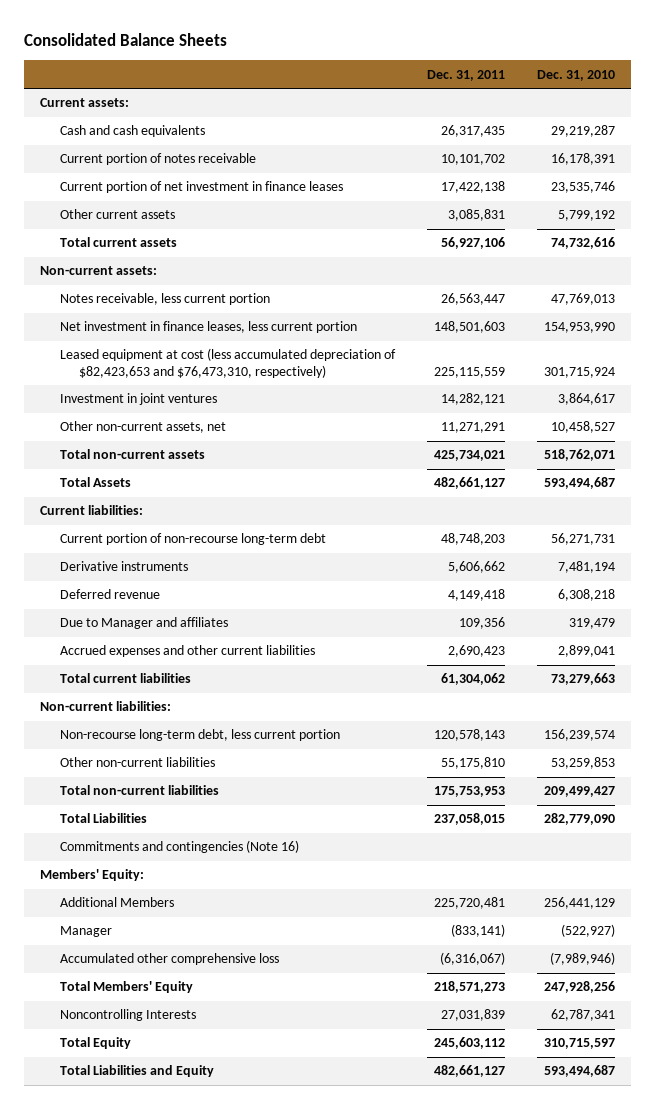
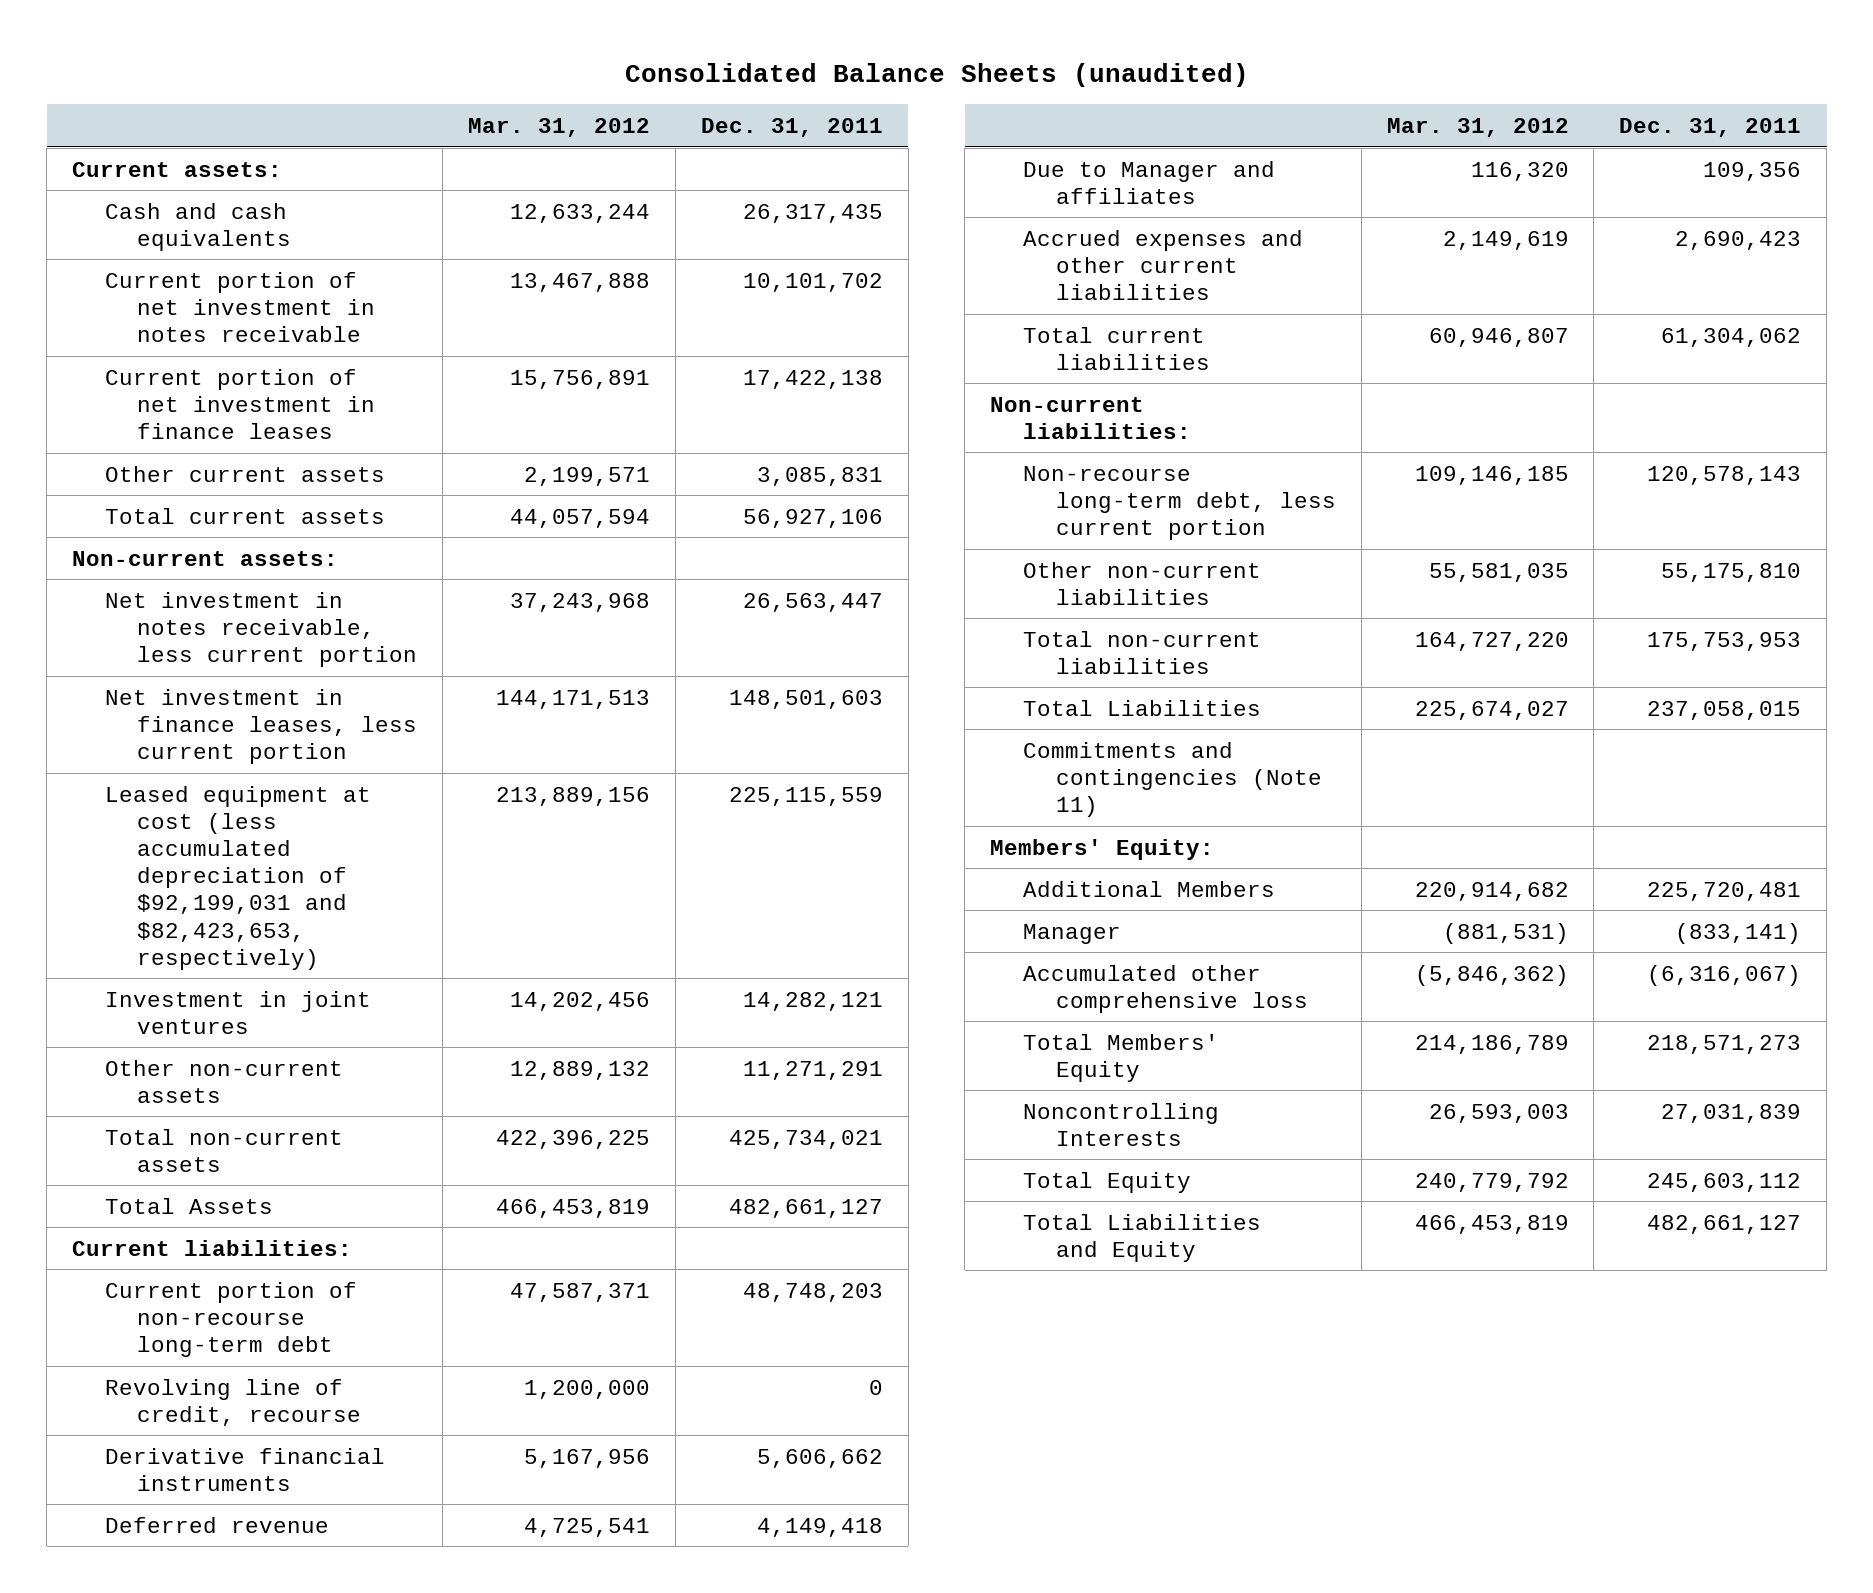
[24,33,228,47] Consolidated Balance Sheets -> [624,62,1249,87] Consolidated Balance Sheets (unaudited)
[537,69,616,81] Dec. 31, 2010 -> none
none -> [468,118,651,138] Mar. 31, 2012
[59,153,256,166] Current portion of notes receivable -> [104,271,376,342] Current portion of net investment in notes receivable
[59,293,270,306] Notes receivable, less current portion -> [104,591,418,667] Net investment in notes receivable, less current portion
[59,348,396,378] Leased equipment at cost (less accumulated depreciation of $82,423,653 and $76,473,310, respectively) -> [104,785,371,970] Leased equipment at cost (less accumulated depreciation of $92,199,031 and $82,423,653, respectively)
[59,421,226,434] Other non-current assets, net -> [104,1059,343,1103] Other non-current assets
none -> [104,1378,362,1426] Revolving line of credit, recourse
[59,561,188,572] Derivative instruments -> [104,1447,385,1491] Derivative financial instruments
[59,840,299,854] Commitments and contingencies (Note 16) -> [1023,741,1322,817] Commitments and contingencies (Note 11)

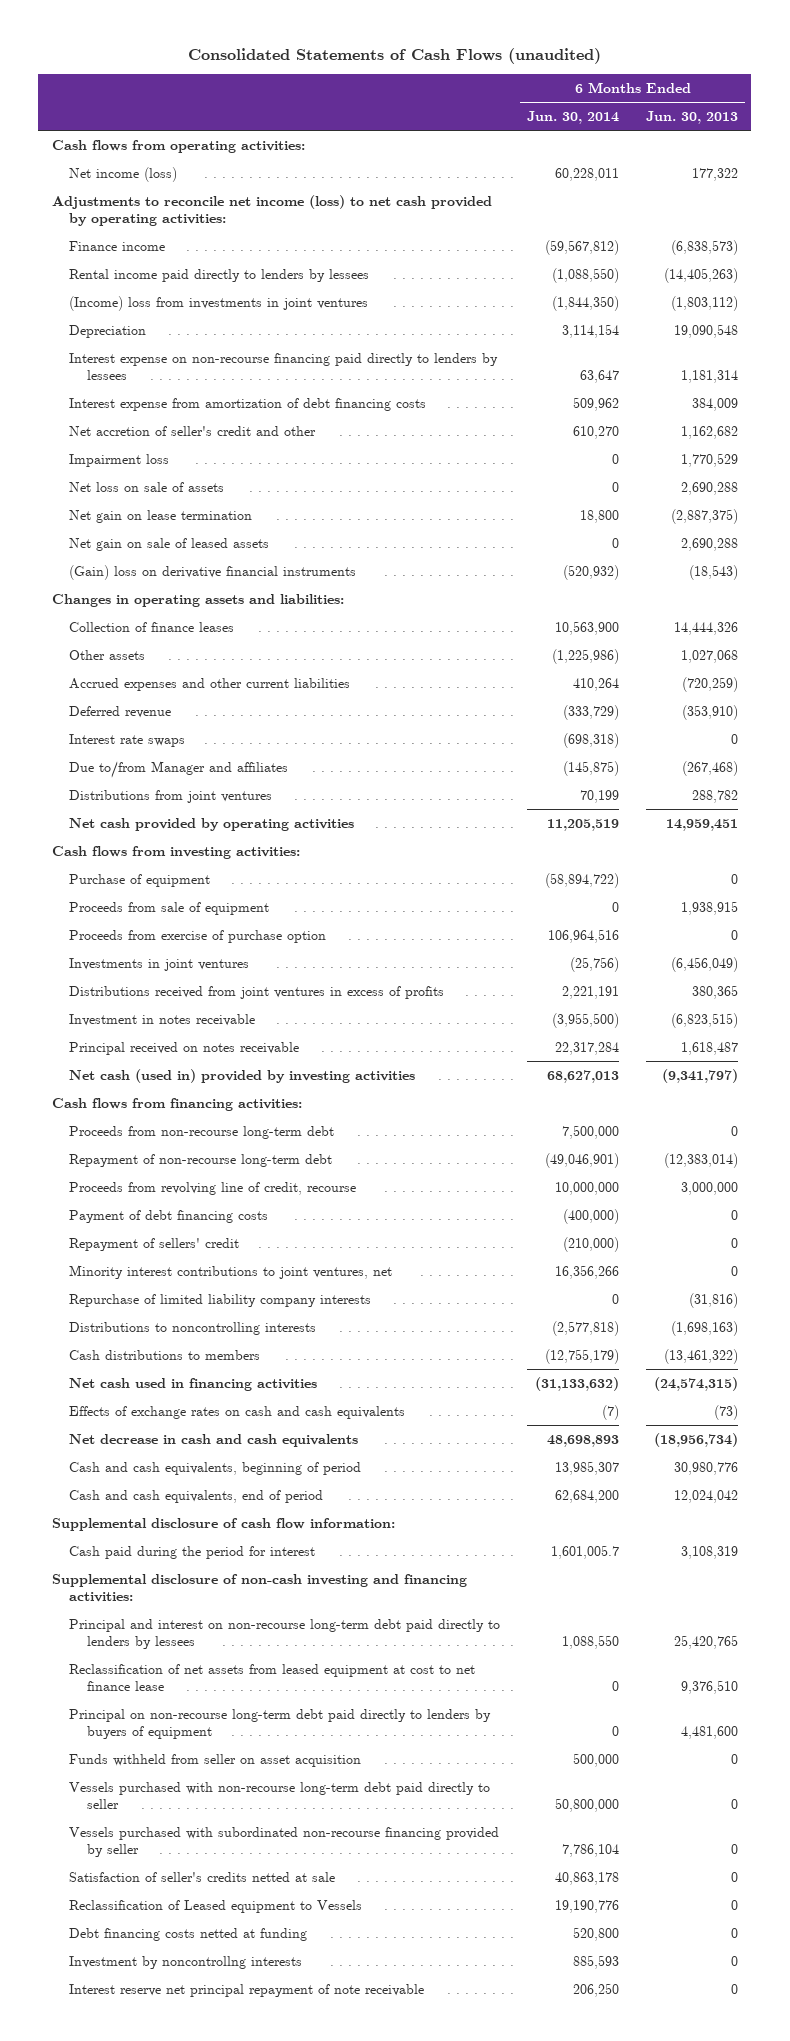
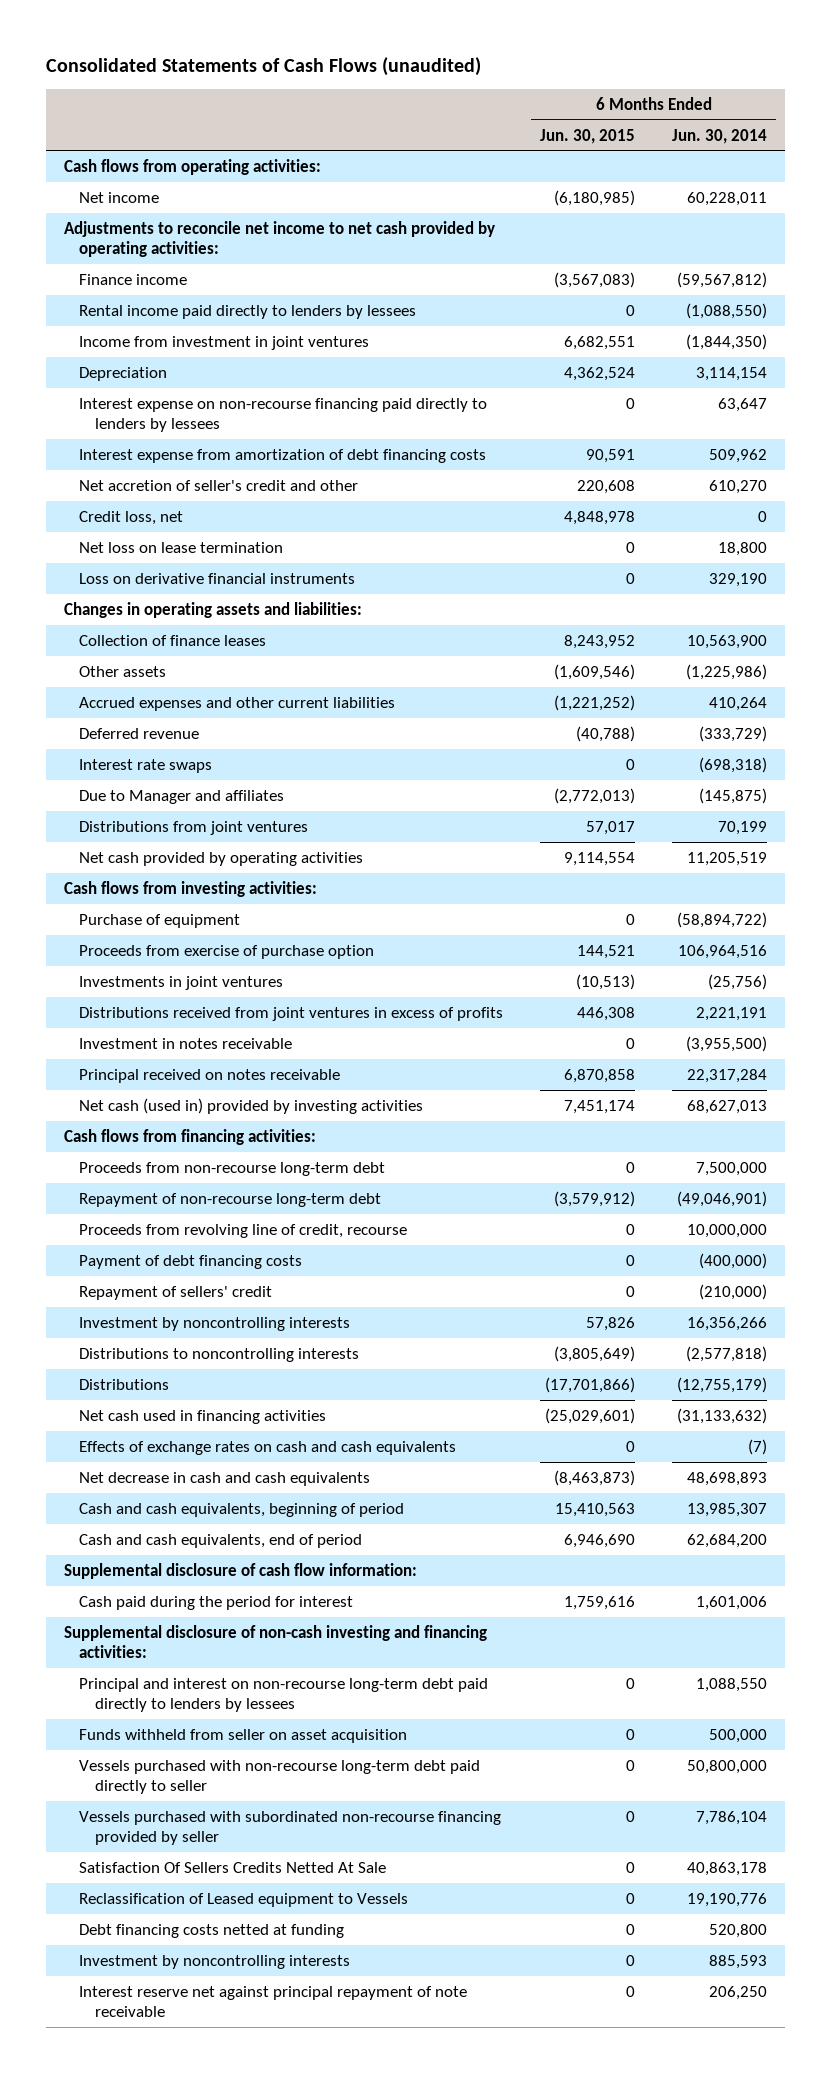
[645,111,738,125] Jun. 30, 2013 -> none
none -> [540,128,636,144] Jun. 30, 2015
[69,166,178,182] Net income (loss) -> [79,191,160,203] Net income
[51,194,492,227] Adjustments to reconcile net income (loss) to net cash provided by operating activities: -> [64,220,496,258] Adjustments to reconcile net income to net cash provided by operating activities:
[69,295,369,311] (Income) loss from investments in joint ventures -> [79,335,370,350] Income from investment in joint ventures
[69,453,170,467] Impairment loss -> none
[69,481,225,492] Net loss on sale of assets -> none
[69,537,270,551] Net gain on sale of leased assets -> none
none -> [79,510,184,525] Credit loss, net
[69,509,253,523] Net gain on lease termination -> [79,541,284,553] Net loss on lease termination
[69,564,357,580] (Gain) loss on derivative financial instruments -> [79,572,356,584] Loss on derivative financial instruments
[563,564,620,580] (520,932) -> [709,572,768,587] 329,190
[69,760,289,778] Due to/from Manager and affiliates -> [79,789,285,804] Due to Manager and affiliates
[69,901,270,915] Proceeds from sale of equipment -> none
[69,1293,372,1307] Repurchase of limited liability company interests -> none
[69,1264,393,1279] Minority interest contributions to joint ventures, net -> [79,1316,351,1331] Investment by noncontrolling interests
[69,1349,261,1360] Cash distributions to members -> [79,1378,170,1390] Distributions
[551,1544,620,1559] 1,601,005.7 -> [696,1595,768,1610] 1,601,006
[69,1663,476,1692] Reclassification of net assets from leased equipment at cost to net finance lease -> none
[69,1708,492,1740] Principal on non-recourse long-term debt paid directly to lenders by buyers of equipment -> none
[69,1871,336,1882] Satisfaction of seller's credits netted at sale -> [79,1861,387,1873] Satisfaction Of Sellers Credits Netted At Sale
[69,1955,303,1969] Investment by noncontrollng interests -> [79,1954,351,1969] Investment by noncontrolling interests
[69,1983,425,1997] Interest reserve net principal repayment of note receivable -> [79,1985,468,2018] Interest reserve net against principal repayment of note receivable

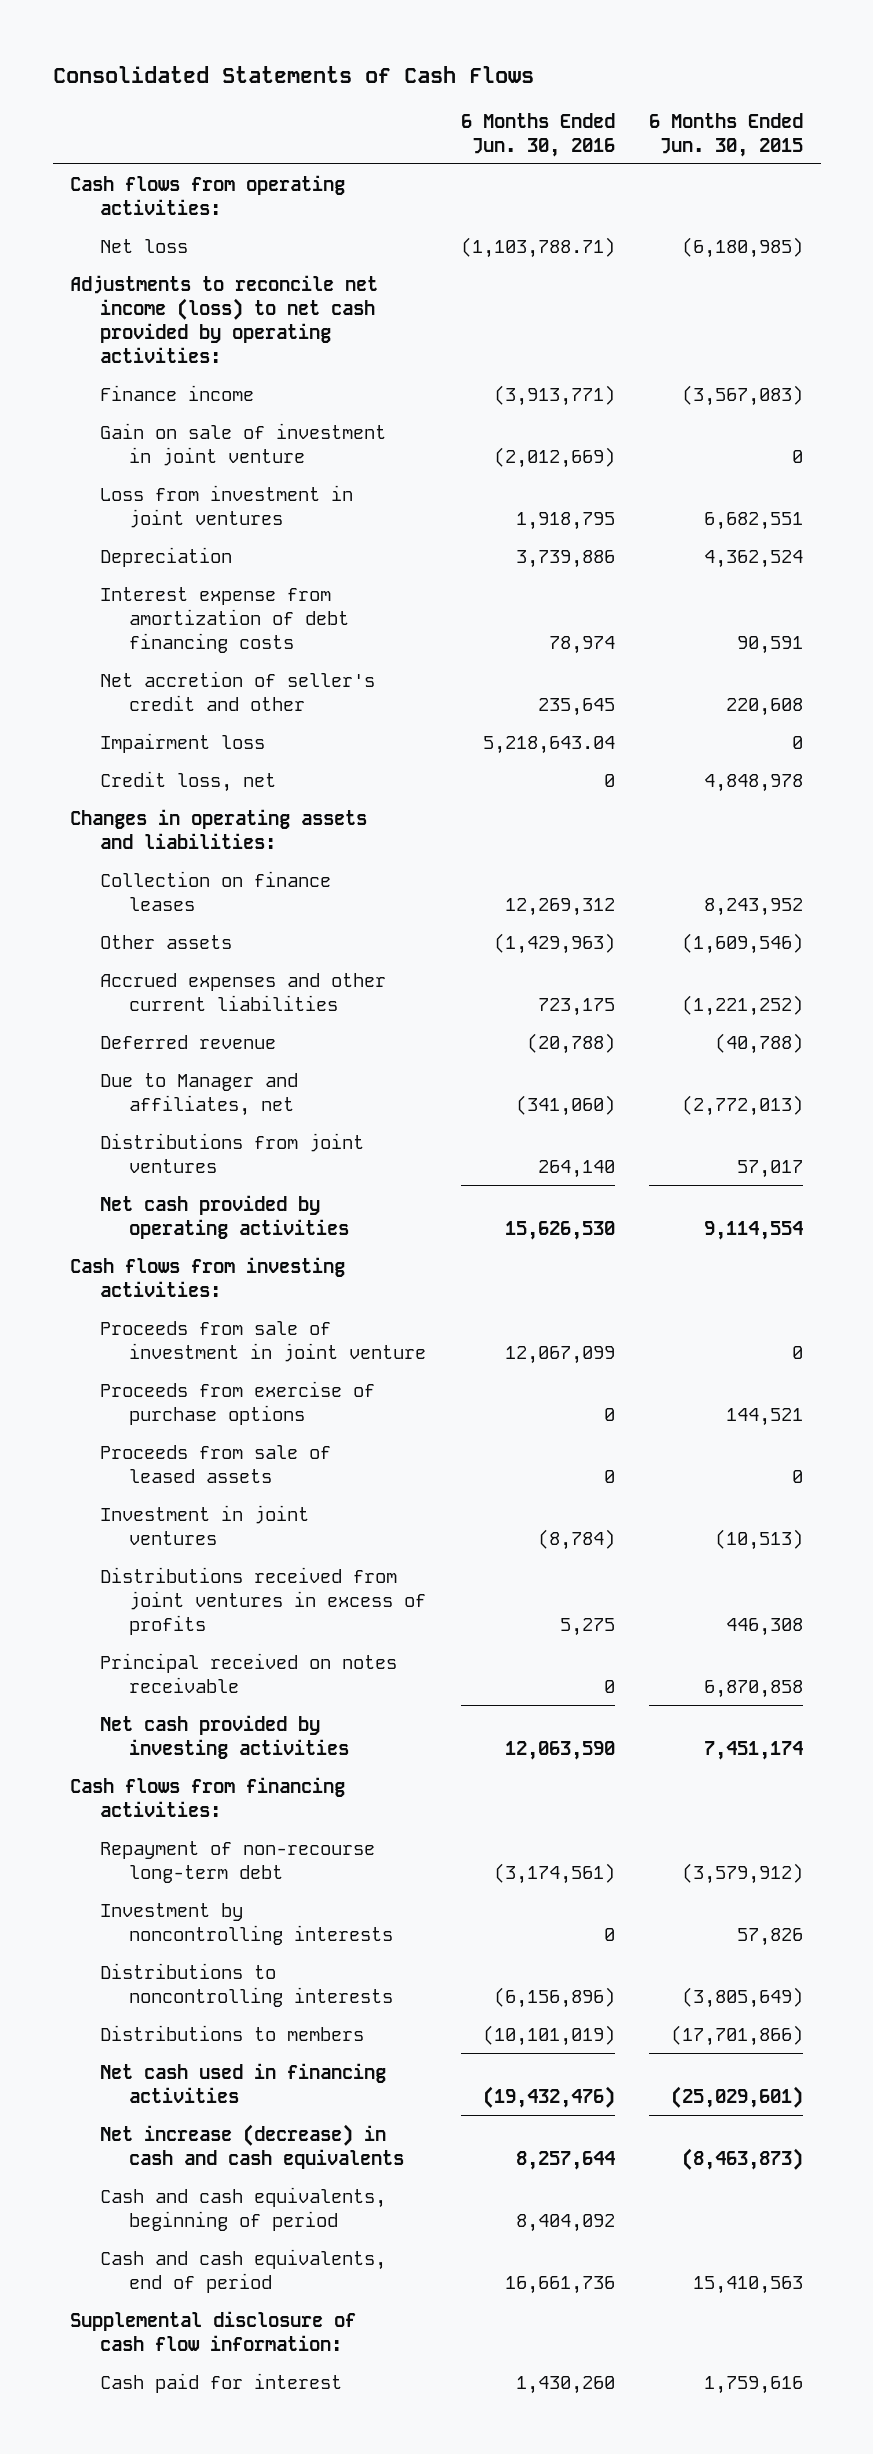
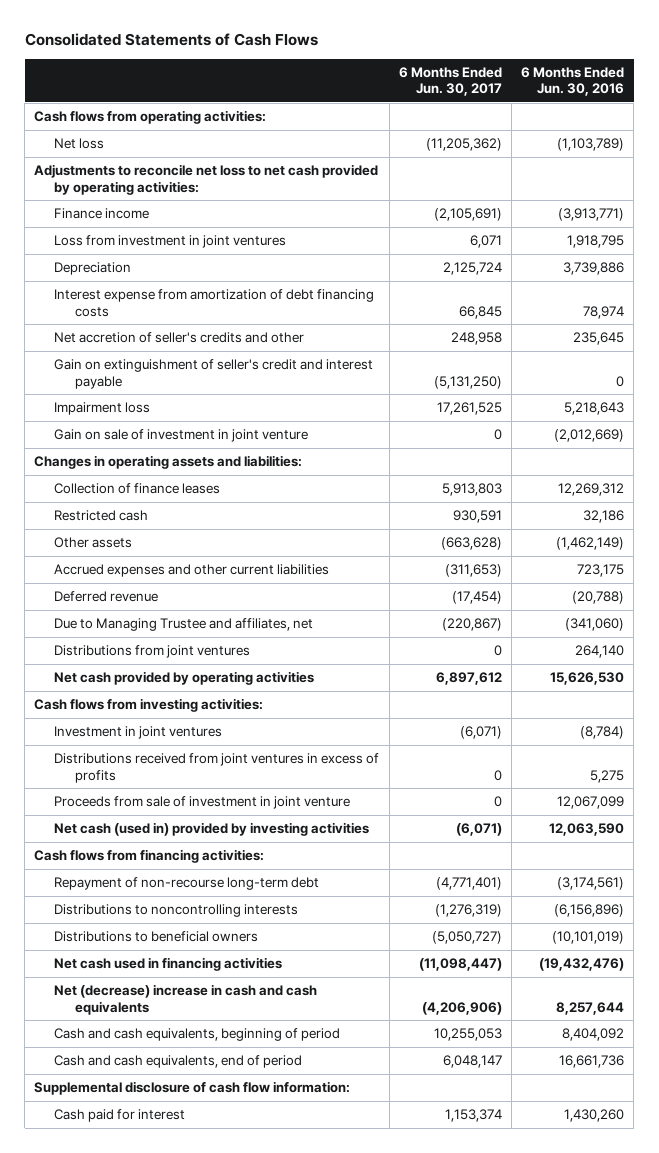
[649,112,804,157] 6 Months Ended Jun. 30, 2015 -> none
none -> [398,66,502,97] 6 Months Ended Jun. 30, 2017
[460,236,615,258] (1,103,788.71) -> [557,138,625,152] (1,103,789)
[70,274,379,363] Adjustments to reconcile net income (loss) to net cash provided by operating activities: -> [34,164,379,195] Adjustments to reconcile net loss to net cash provided by operating activities:
[99,770,276,792] Credit loss, net -> none
[99,670,375,711] Net accretion of seller's credit and other -> [54,332,305,344] Net accretion of seller's credits and other
none -> [54,359,374,389] Gain on extinguishment of seller's credit and interest payable
[482,735,615,754] 5,218,643.04 -> [564,402,625,416] 5,218,643
[99,422,386,466] Gain on sale of investment in joint venture -> [54,429,309,443] Gain on sale of investment in joint venture
[99,870,331,911] Collection on finance leases -> [54,483,221,495] Collection of finance leases
none -> [54,510,149,522] Restricted cash
[493,932,615,954] (1,429,963) -> [556,537,625,551] (1,462,149)
[99,1072,298,1116] Due to Manager and affiliates, net -> [54,618,314,632] Due to Managing Trustee and affiliates, net
[99,1380,375,1425] Proceeds from exercise of purchase options -> none
[99,1444,331,1483] Proceeds from sale of leased assets -> none
[99,1652,397,1693] Principal received on notes receivable -> none
[99,1320,427,1362] Proceeds from sale of investment in joint venture -> [54,796,351,810] Proceeds from sale of investment in joint venture
[99,1714,350,1759] Net cash provided by investing activities -> [54,822,370,837] Net cash (used in) provided by investing activities
[99,1902,394,1945] Investment by noncontrolling interests -> none
[99,2024,364,2041] Distributions to members -> [54,931,259,943] Distributions to beneficial owners
[99,2123,405,2169] Net increase (decrease) in cash and cash equivalents -> [54,984,318,1015] Net (decrease) increase in cash and cash equivalents

